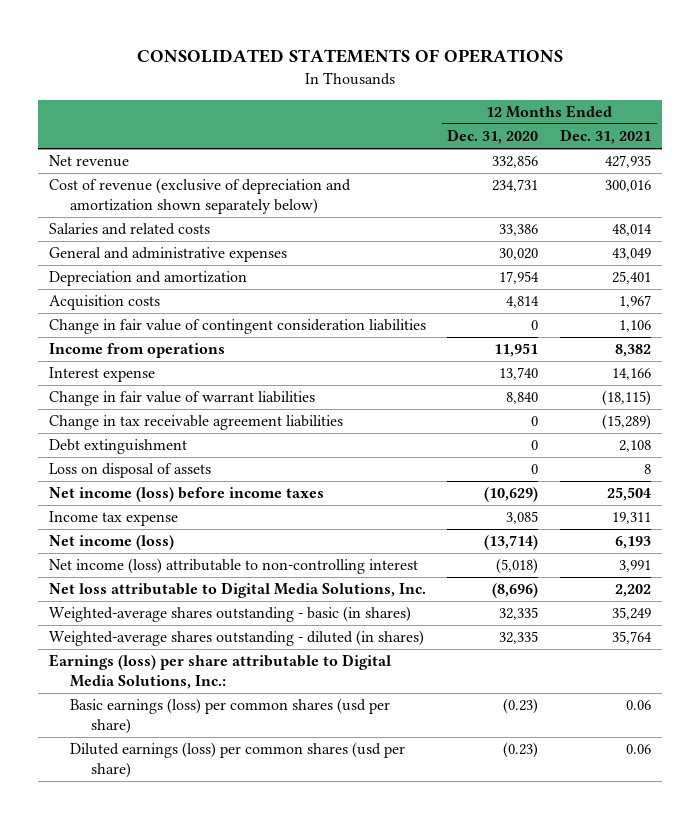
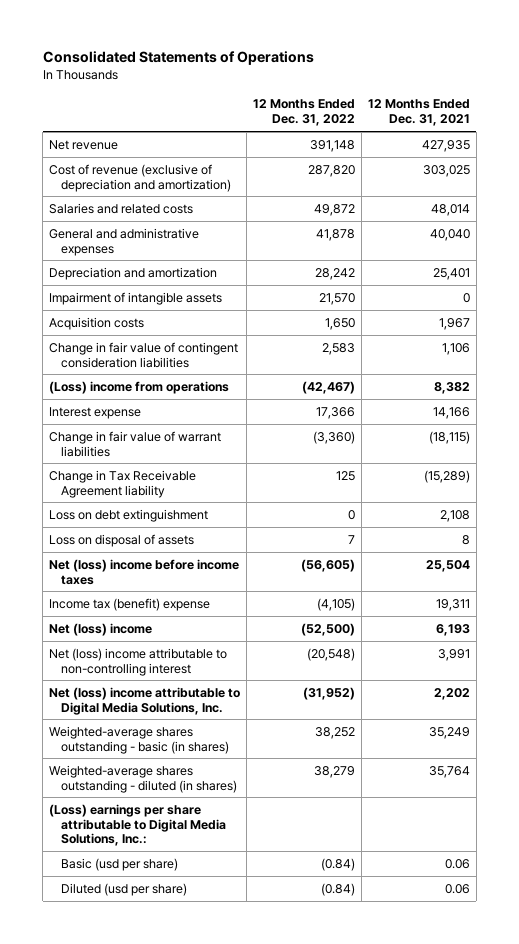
[136,49,563,64] CONSOLIDATED STATEMENTS OF OPERATIONS -> [42,51,314,66] Consolidated Statements of Operations
[447,129,539,145] Dec. 31, 2020 -> none
none -> [253,99,356,127] 12 Months Ended Dec. 31, 2022
[48,178,351,214] Cost of revenue (exclusive of depreciation and amortization shown separately below) -> [49,163,232,192] Cost of revenue (exclusive of depreciation and amortization)
[605,180,652,193] 300,016 -> [422,164,470,177] 303,025
[612,248,652,261] 43,049 -> [429,228,470,241] 40,040
none -> [49,291,223,305] Impairment of intangible assets
[48,343,225,359] Income from operations -> [49,380,230,394] (Loss) income from operations
[48,415,343,431] Change in tax receivable agreement liabilities -> [49,469,197,498] Change in Tax Receivable Agreement liability
[48,439,187,455] Debt extinguishment -> [49,508,209,522] Loss on debt extinguishment
[48,487,324,503] Net income (loss) before income taxes -> [49,558,240,585] Net (loss) income before income taxes
[48,511,178,527] Income tax expense -> [49,597,211,611] Income tax (benefit) expense
[48,535,174,551] Net income (loss) -> [49,622,153,636] Net (loss) income
[48,558,418,575] Net income (loss) attributable to non-controlling interest -> [49,647,228,676] Net (loss) income attributable to non-controlling interest
[48,582,426,599] Net loss attributable to Digital Media Solutions, Inc. -> [49,686,241,715] Net (loss) income attributable to Digital Media Solutions, Inc.
[48,654,391,689] Earnings (loss) per share attributable to Digital Media Solutions, Inc.: -> [49,803,227,847] (Loss) earnings per share attributable to Digital Media Solutions, Inc.:
[69,698,390,734] Basic earnings (loss) per common shares (usd per share) -> [61,857,179,871] Basic (usd per share)
[69,742,405,778] Diluted earnings (loss) per common shares (usd per share) -> [61,882,188,896] Diluted (usd per share)

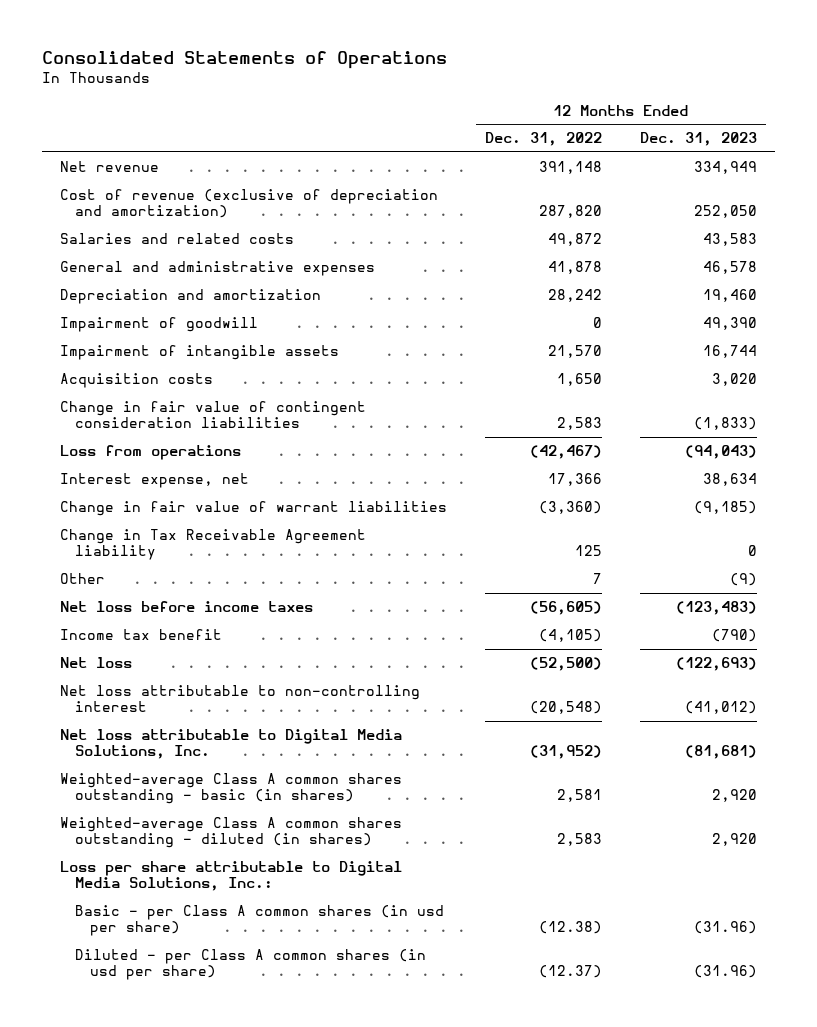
[367,99,470,127] 12 Months Ended Dec. 31, 2021 -> none
none -> [639,132,757,147] Dec. 31, 2023
none -> [60,317,259,333] Impairment of goodwill
[49,380,230,394] (Loss) income from operations -> [60,445,242,461] Loss from operations
[49,406,142,419] Interest expense -> [60,473,250,489] Interest expense, net
[49,508,209,522] Loss on debt extinguishment -> none
[49,533,195,547] Loss on disposal of assets -> none
none -> [60,573,106,585] Other
[49,558,240,585] Net (loss) income before income taxes -> [60,601,314,613] Net loss before income taxes
[49,597,211,611] Income tax (benefit) expense -> [60,629,223,641] Income tax benefit
[49,622,153,636] Net (loss) income -> [60,657,133,669] Net loss
[49,647,228,676] Net (loss) income attributable to non-controlling interest -> [60,685,421,713] Net loss attributable to non-controlling interest
[49,686,241,715] Net (loss) income attributable to Digital Media Solutions, Inc. -> [60,729,403,760] Net loss attributable to Digital Media Solutions, Inc.
[49,725,230,754] Weighted-average shares outstanding - basic (in shares) -> [60,773,403,805] Weighted-average Class A common shares outstanding - basic (in shares)
[315,726,356,739] 38,252 -> [556,789,602,803] 2,581
[49,764,238,793] Weighted-average shares outstanding - diluted (in shares) -> [60,817,403,849] Weighted-average Class A common shares outstanding - diluted (in shares)
[314,765,356,778] 38,279 -> [556,833,602,847] 2,583
[49,803,227,847] (Loss) earnings per share attributable to Digital Media Solutions, Inc.: -> [60,861,403,892] Loss per share attributable to Digital Media Solutions, Inc.:
[61,857,179,871] Basic (usd per share) -> [75,905,445,937] Basic - per Class A common shares (in usd per share)
[321,857,356,871] (0.84) -> [538,921,602,935] (12.38)
[61,882,188,896] Diluted (usd per share) -> [75,949,427,981] Diluted - per Class A common shares (in usd per share)
[321,882,356,896] (0.84) -> [538,965,602,979] (12.37)

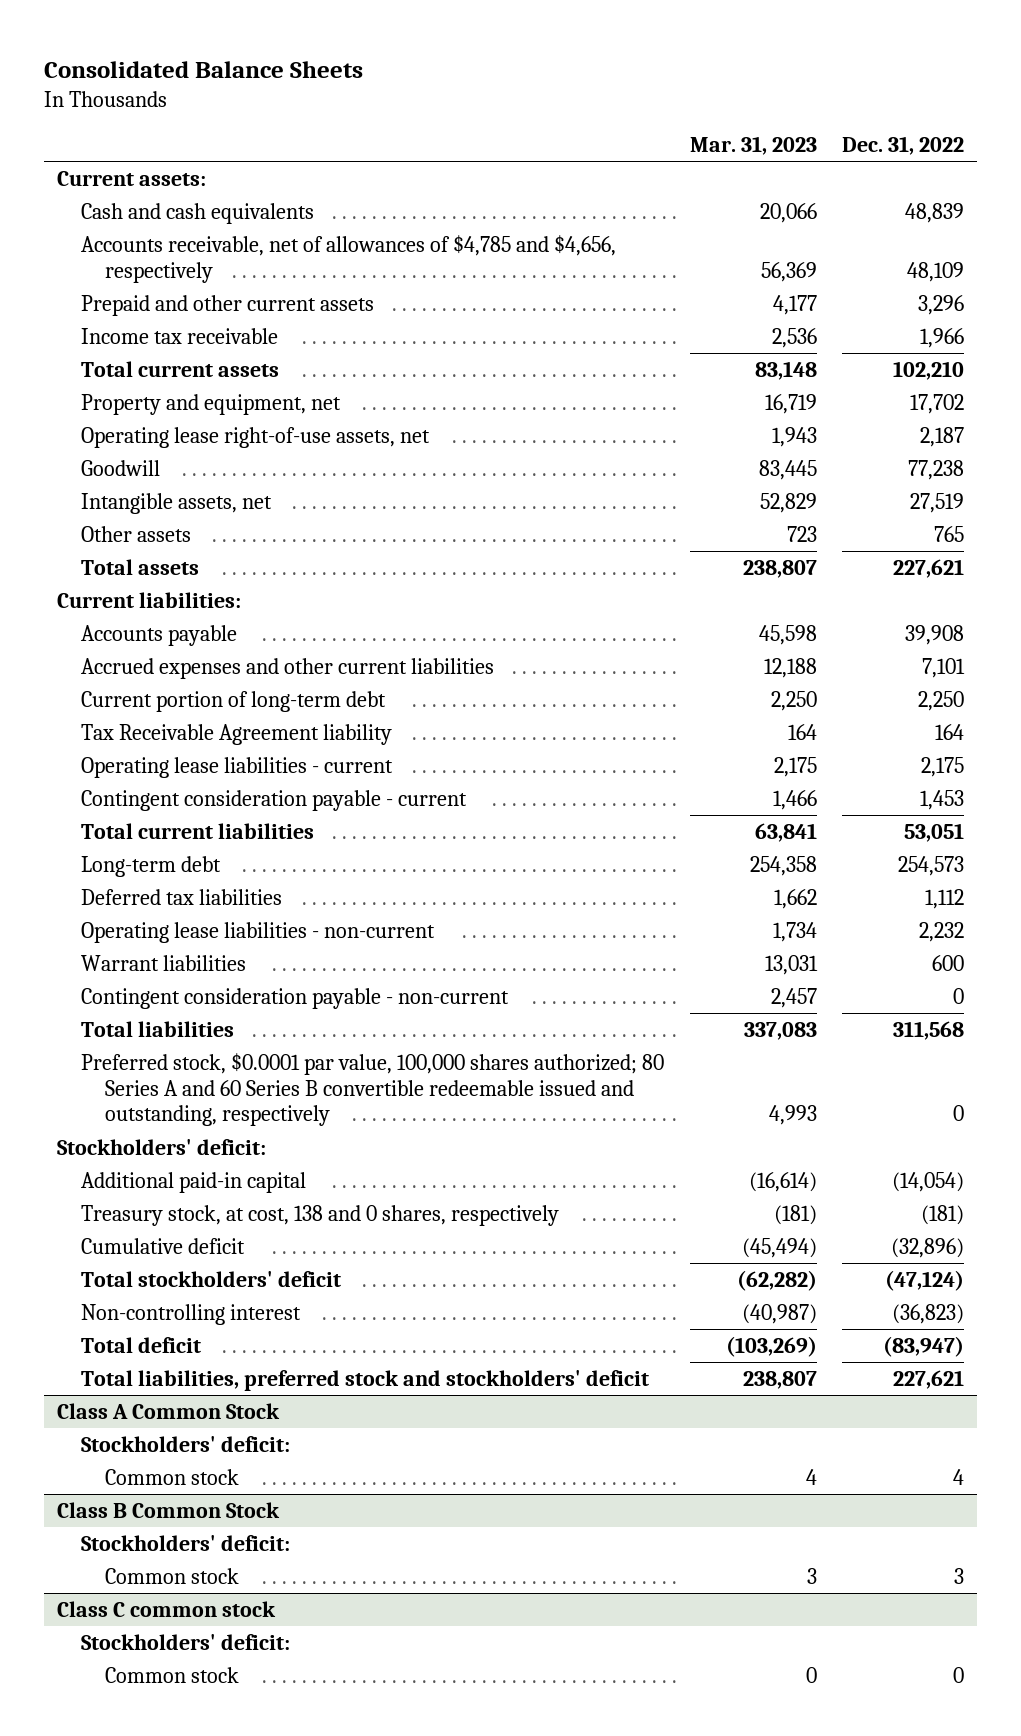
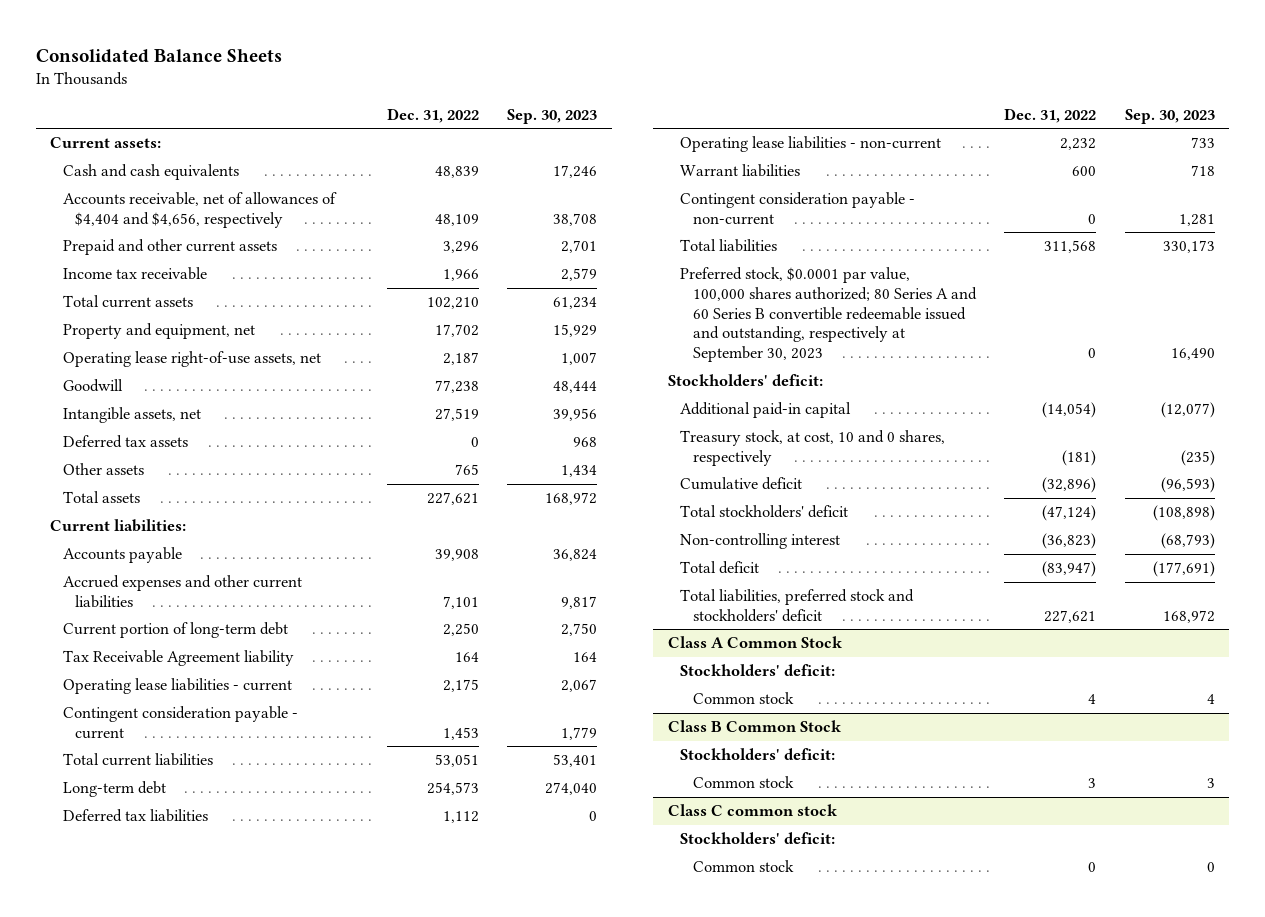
[689,136,817,156] Mar. 31, 2023 -> none
none -> [507,108,598,124] Sep. 30, 2023
[80,234,616,283] Accounts receivable, net of allowances of $4,785 and $4,656, respectively -> [62,192,337,229] Accounts receivable, net of allowances of $4,404 and $4,656, respectively
none -> [62,435,188,449] Deferred tax assets
[80,1052,664,1127] Preferred stock, $0.0001 par value, 100,000 shares authorized; 80 Series A and 60 Series B convertible redeemable issued and outstanding, respectively -> [680,267,977,363] Preferred stock, $0.0001 par value, 100,000 shares authorized; 80 Series A and 60 Series B convertible redeemable issued and outstanding, respectively at September 30, 2023
[80,1204,559,1226] Treasury stock, at cost, 138 and 0 shares, respectively -> [680,430,946,467] Treasury stock, at cost, 10 and 0 shares, respectively

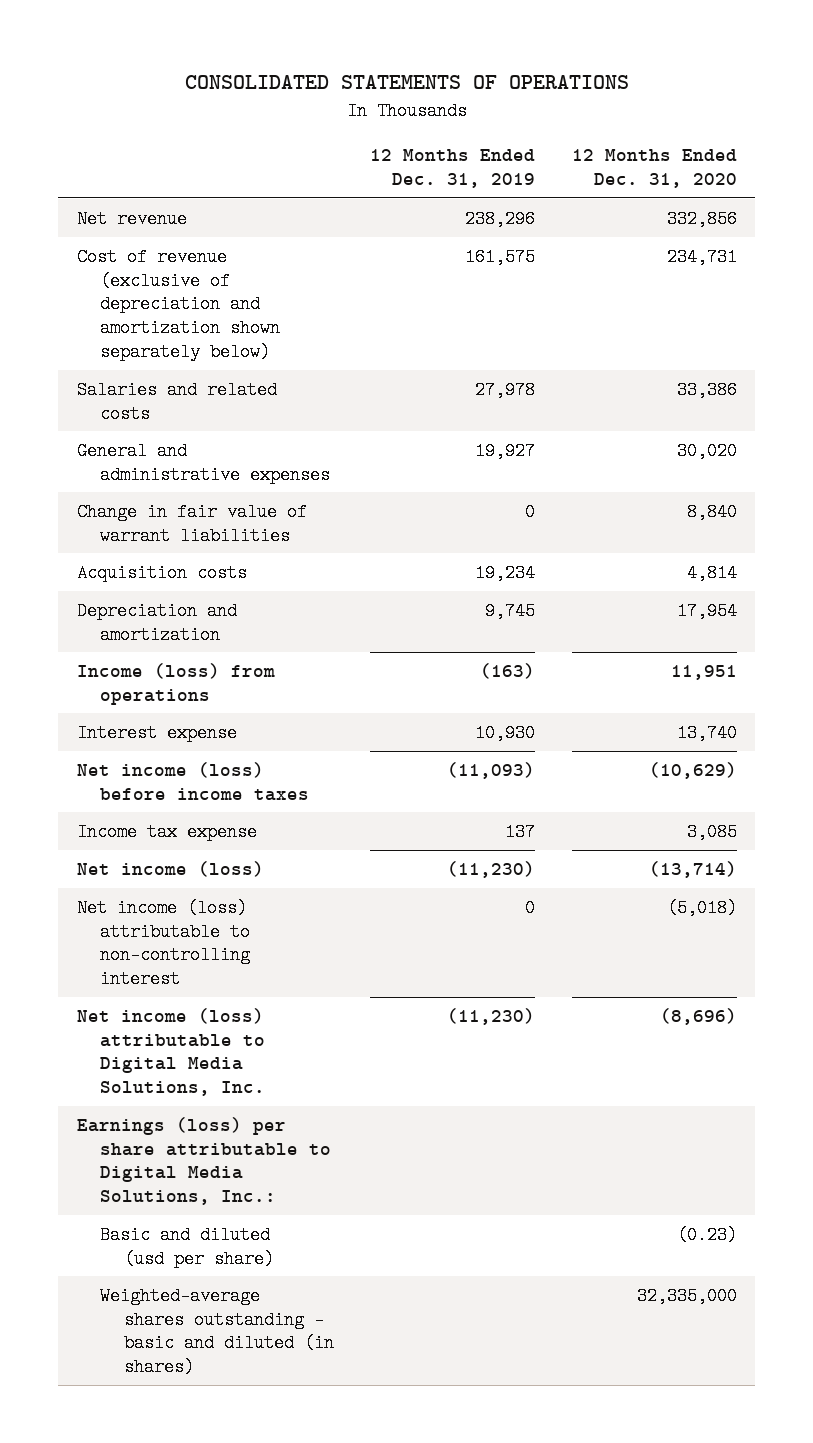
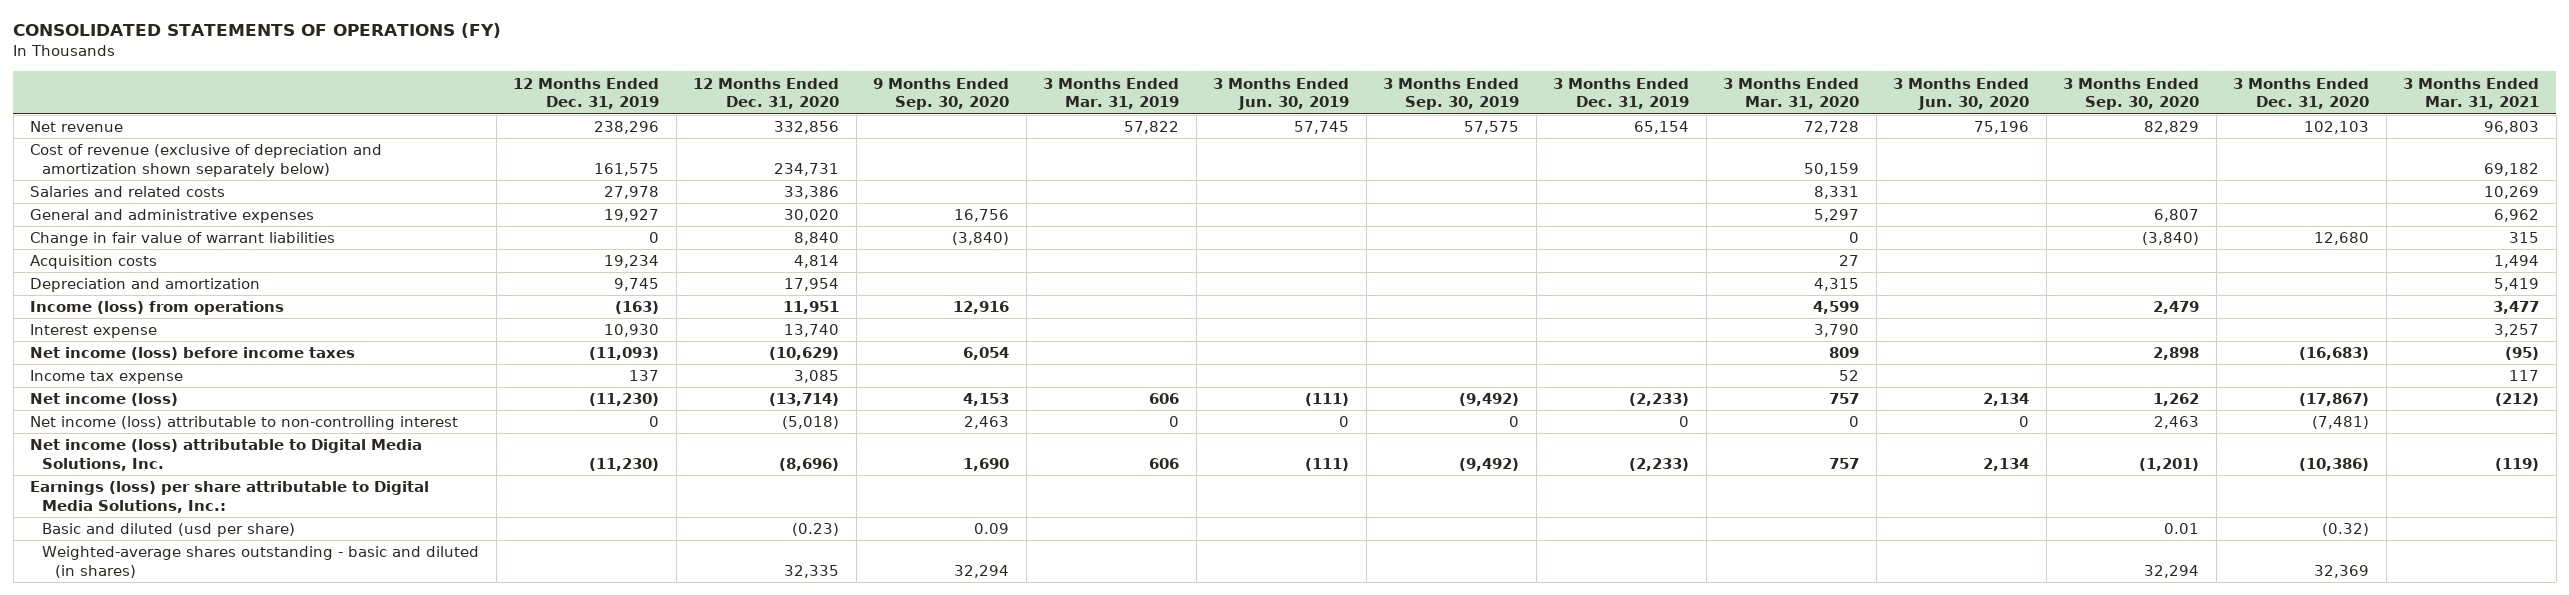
[184,75,629,90] CONSOLIDATED STATEMENTS OF OPERATIONS -> [13,23,502,39] CONSOLIDATED STATEMENTS OF OPERATIONS (FY)
none -> [873,77,1010,111] 9 Months Ended Sep. 30, 2020
none -> [1043,77,1180,110] 3 Months Ended Mar. 31, 2019
none -> [1213,77,1350,111] 3 Months Ended Jun. 30, 2019
none -> [1383,77,1520,111] 3 Months Ended Sep. 30, 2019
none -> [1553,77,1690,110] 3 Months Ended Dec. 31, 2019
none -> [1723,77,1860,110] 3 Months Ended Mar. 31, 2020
none -> [1893,77,2030,111] 3 Months Ended Jun. 30, 2020
none -> [2063,77,2200,111] 3 Months Ended Sep. 30, 2020
none -> [2233,77,2370,110] 3 Months Ended Dec. 31, 2020
none -> [2403,77,2540,110] 3 Months Ended Mar. 31, 2021
[636,1286,737,1305] 32,335,000 -> [784,565,840,579] 32,335

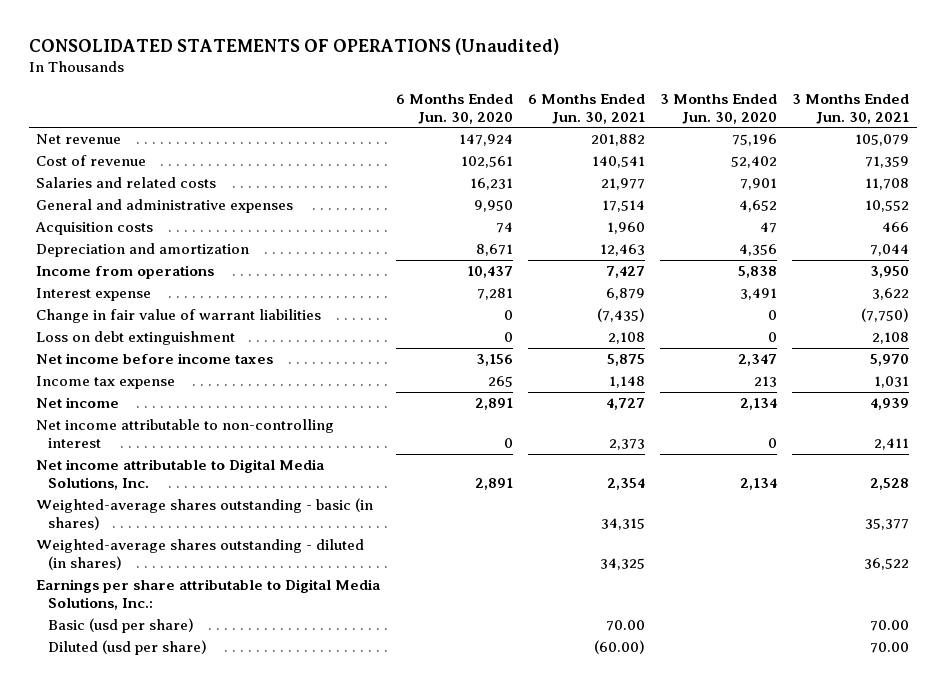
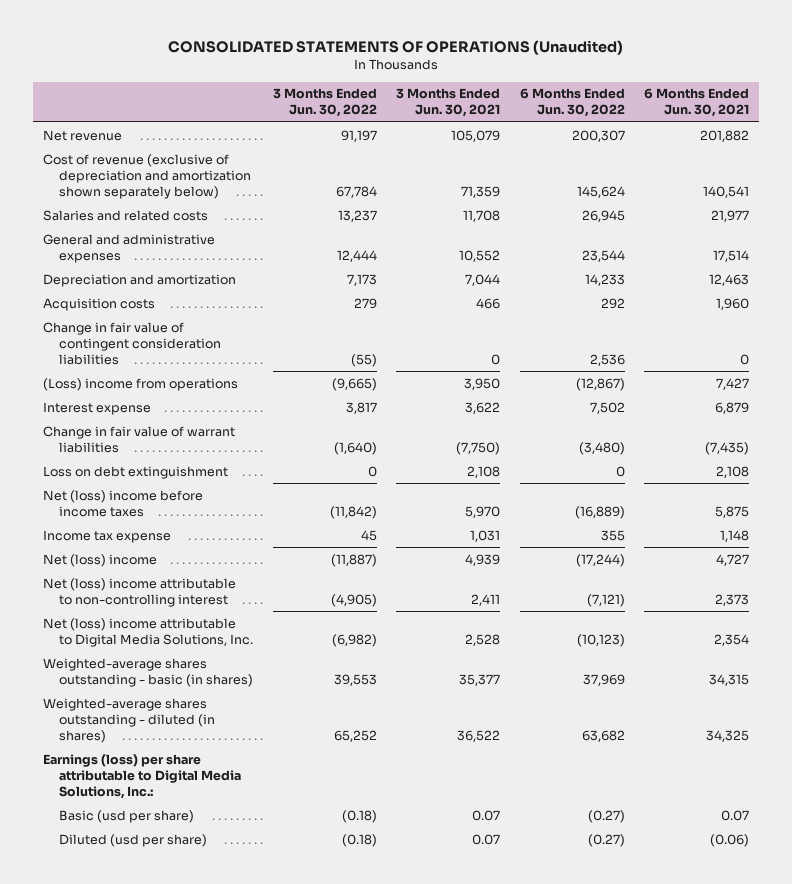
[395,93,513,124] 6 Months Ended Jun. 30, 2020 -> none
[659,93,777,124] 3 Months Ended Jun. 30, 2020 -> none
none -> [272,88,377,118] 3 Months Ended Jun. 30, 2022
none -> [519,88,625,118] 6 Months Ended Jun. 30, 2022
[36,155,147,167] Cost of revenue -> [42,153,252,199] Cost of revenue (exclusive of depreciation and amortization shown separately below)
[35,222,154,236] Acquisition costs -> [42,297,155,311] Acquisition costs
none -> [42,321,222,365] Change in fair value of contingent consideration liabilities
[36,265,215,280] Income from operations -> [42,377,238,391] (Loss) income from operations
[36,353,274,365] Net income before income taxes -> [42,489,203,517] Net (loss) income before income taxes
[36,397,120,409] Net income -> [42,553,157,567] Net (loss) income
[36,419,335,449] Net income attributable to non-controlling interest -> [42,577,236,607] Net (loss) income attributable to non-controlling interest
[36,459,325,491] Net income attributable to Digital Media Solutions, Inc. -> [42,617,254,647] Net (loss) income attributable to Digital Media Solutions, Inc.
[36,579,381,611] Earnings per share attributable to Digital Media Solutions, Inc.: -> [42,753,242,799] Earnings (loss) per share attributable to Digital Media Solutions, Inc.:
[605,620,645,632] 70.00 -> [721,809,750,821] 0.07
[870,620,910,632] 70.00 -> [472,809,501,821] 0.07
[593,640,645,655] (60.00) -> [710,833,750,847] (0.06)
[870,642,910,654] 70.00 -> [472,833,501,845] 0.07

